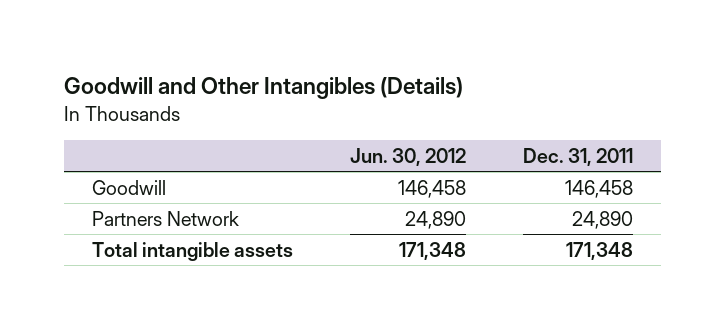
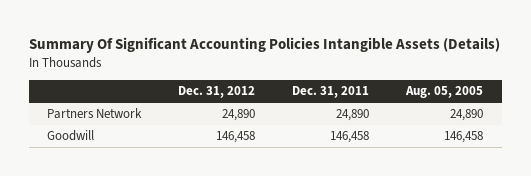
[64,77,464,100] Goodwill and Other Intangibles (Details) -> [28,37,500,54] Summary Of Significant Accounting Policies Intangible Assets (Details)
[350,147,467,166] Jun. 30, 2012 -> none
none -> [178,86,256,99] Dec. 31, 2012
none -> [405,86,484,99] Aug. 05, 2005
[92,241,294,261] Total intangible assets -> none
[92,179,167,195] Goodwill -> [47,130,95,142] Goodwill

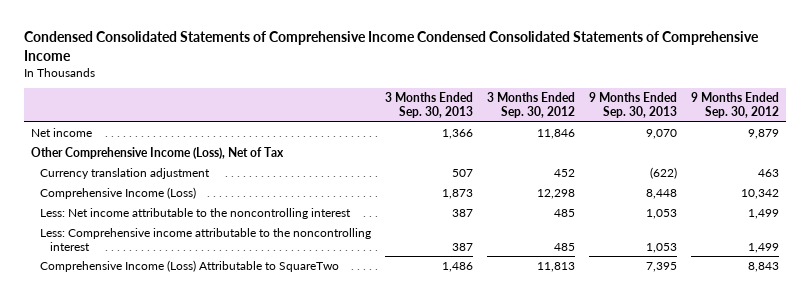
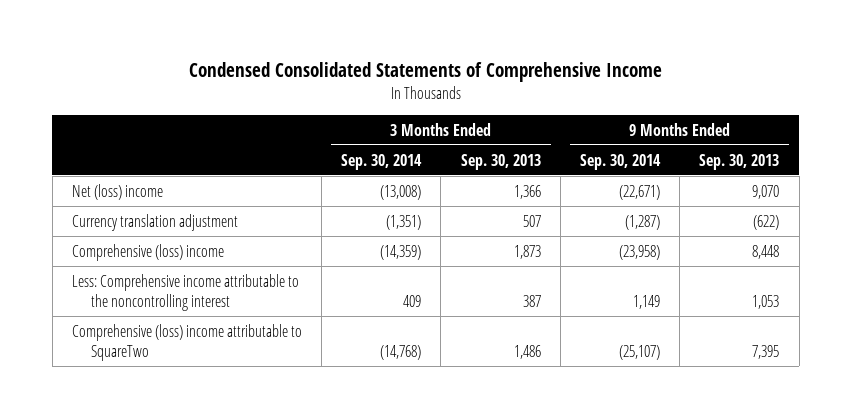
[23,31,759,61] Condensed Consolidated Statements of Comprehensive Income Condensed Consolidated Statements of Comprehensive Income -> [188,62,662,83] Condensed Consolidated Statements of Comprehensive Income
[486,92,575,119] 3 Months Ended Sep. 30, 2012 -> none
[690,92,779,119] 9 Months Ended Sep. 30, 2012 -> none
none -> [341,153,423,170] Sep. 30, 2014
none -> [580,153,662,170] Sep. 30, 2014
[30,147,284,160] Other Comprehensive Income (Loss), Net of Tax -> none
[30,128,92,138] Net income -> [71,183,163,200] Net (loss) income
[40,208,352,220] Less: Net income attributable to the noncontrolling interest -> none
[40,187,197,200] Comprehensive Income (Loss) -> [71,243,224,261] Comprehensive (loss) income
[40,260,340,273] Comprehensive Income (Loss) Attributable to SquareTwo -> [71,323,302,362] Comprehensive (loss) income attributable to SquareTwo

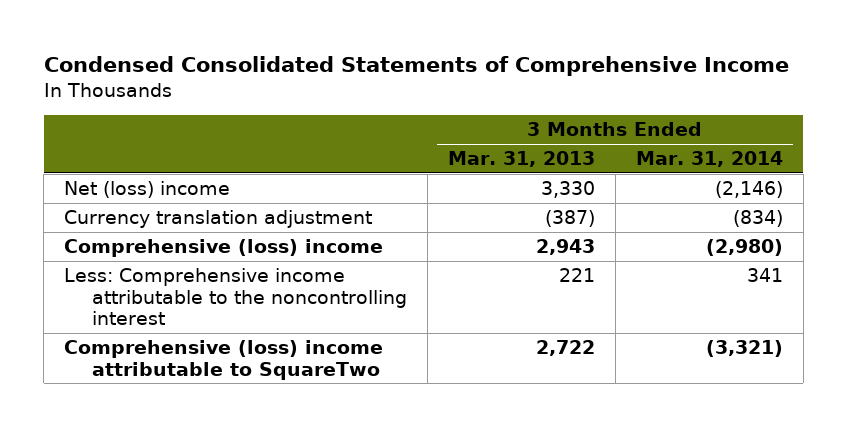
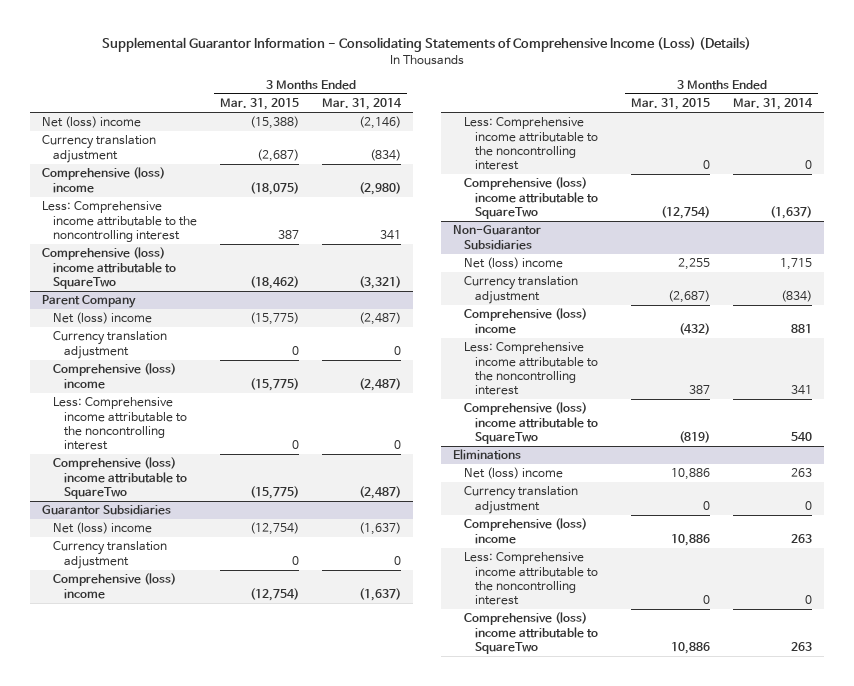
[43,56,789,77] Condensed Consolidated Statements of Comprehensive Income -> [102,37,752,53] Supplemental Guarantor Information - Consolidating Statements of Comprehensive Income (Loss) (Details)
[447,151,595,168] Mar. 31, 2013 -> none
none -> [220,98,300,111] Mar. 31, 2015
none -> [41,295,136,309] Parent Company
none -> [52,312,152,325] Net (loss) income
none -> [52,331,167,359] Currency translation adjustment
none -> [52,363,176,389] Comprehensive (loss) income
none -> [52,397,187,451] Less: Comprehensive income attributable to the noncontrolling interest
none -> [52,457,187,499] Comprehensive (loss) income attributable to SquareTwo
none -> [41,505,171,516] Guarantor Subsidiaries
none -> [52,522,152,535] Net (loss) income
none -> [52,541,167,569] Currency translation adjustment
none -> [52,573,176,599] Comprehensive (loss) income
none -> [463,117,598,171] Less: Comprehensive income attributable to the noncontrolling interest
none -> [463,177,598,219] Comprehensive (loss) income attributable to SquareTwo
none -> [453,225,542,250] Non-Guarantor Subsidiaries
none -> [463,257,563,270] Net (loss) income
none -> [463,276,578,304] Currency translation adjustment
none -> [463,308,587,334] Comprehensive (loss) income
none -> [463,342,598,396] Less: Comprehensive income attributable to the noncontrolling interest
none -> [463,402,598,444] Comprehensive (loss) income attributable to SquareTwo
none -> [453,449,522,461] Eliminations
none -> [463,467,563,480] Net (loss) income
none -> [463,486,578,514] Currency translation adjustment
none -> [463,518,587,544] Comprehensive (loss) income
none -> [463,552,598,606] Less: Comprehensive income attributable to the noncontrolling interest
none -> [463,612,598,654] Comprehensive (loss) income attributable to SquareTwo

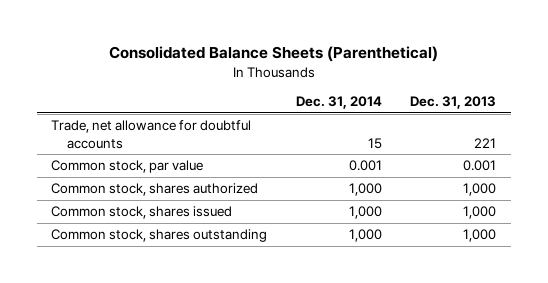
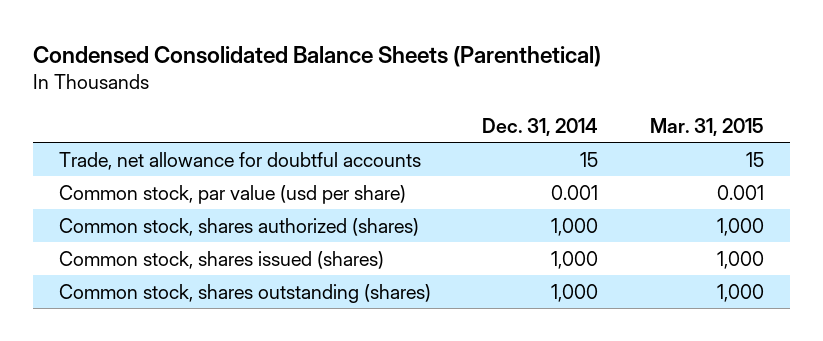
[108,46,438,63] Consolidated Balance Sheets (Parenthetical) -> [32,46,601,68] Condensed Consolidated Balance Sheets (Parenthetical)
[410,96,497,110] Dec. 31, 2013 -> none
none -> [650,117,765,136] Mar. 31, 2015
[51,160,204,174] Common stock, par value -> [58,184,406,204] Common stock, par value (usd per share)
[51,183,259,197] Common stock, shares authorized -> [58,217,419,236] Common stock, shares authorized (shares)
[51,206,233,220] Common stock, shares issued -> [58,250,384,269] Common stock, shares issued (shares)
[51,229,268,243] Common stock, shares outstanding -> [58,283,431,303] Common stock, shares outstanding (shares)

